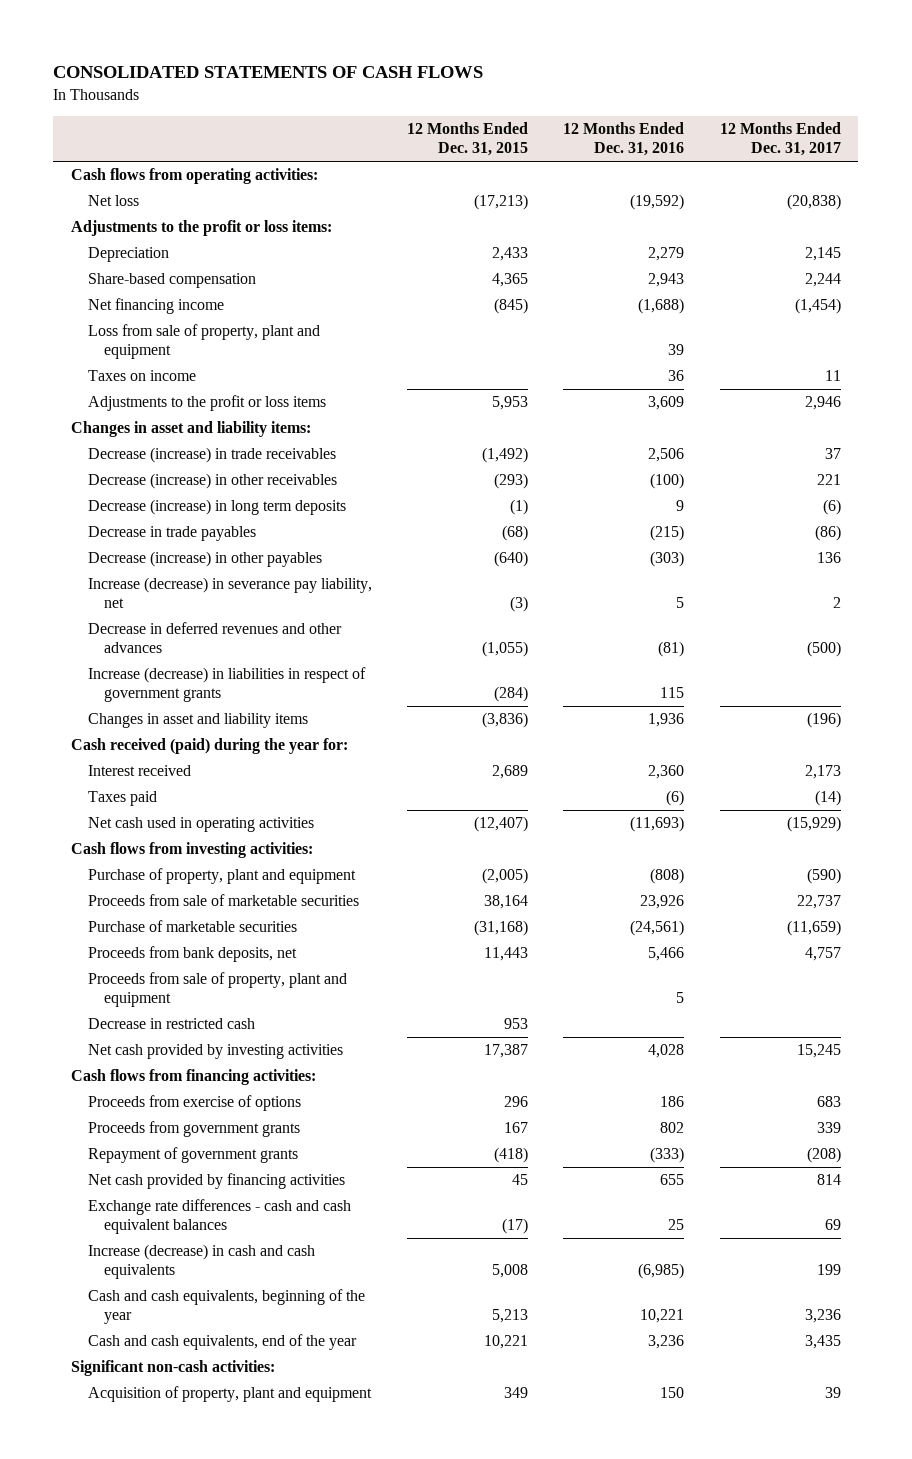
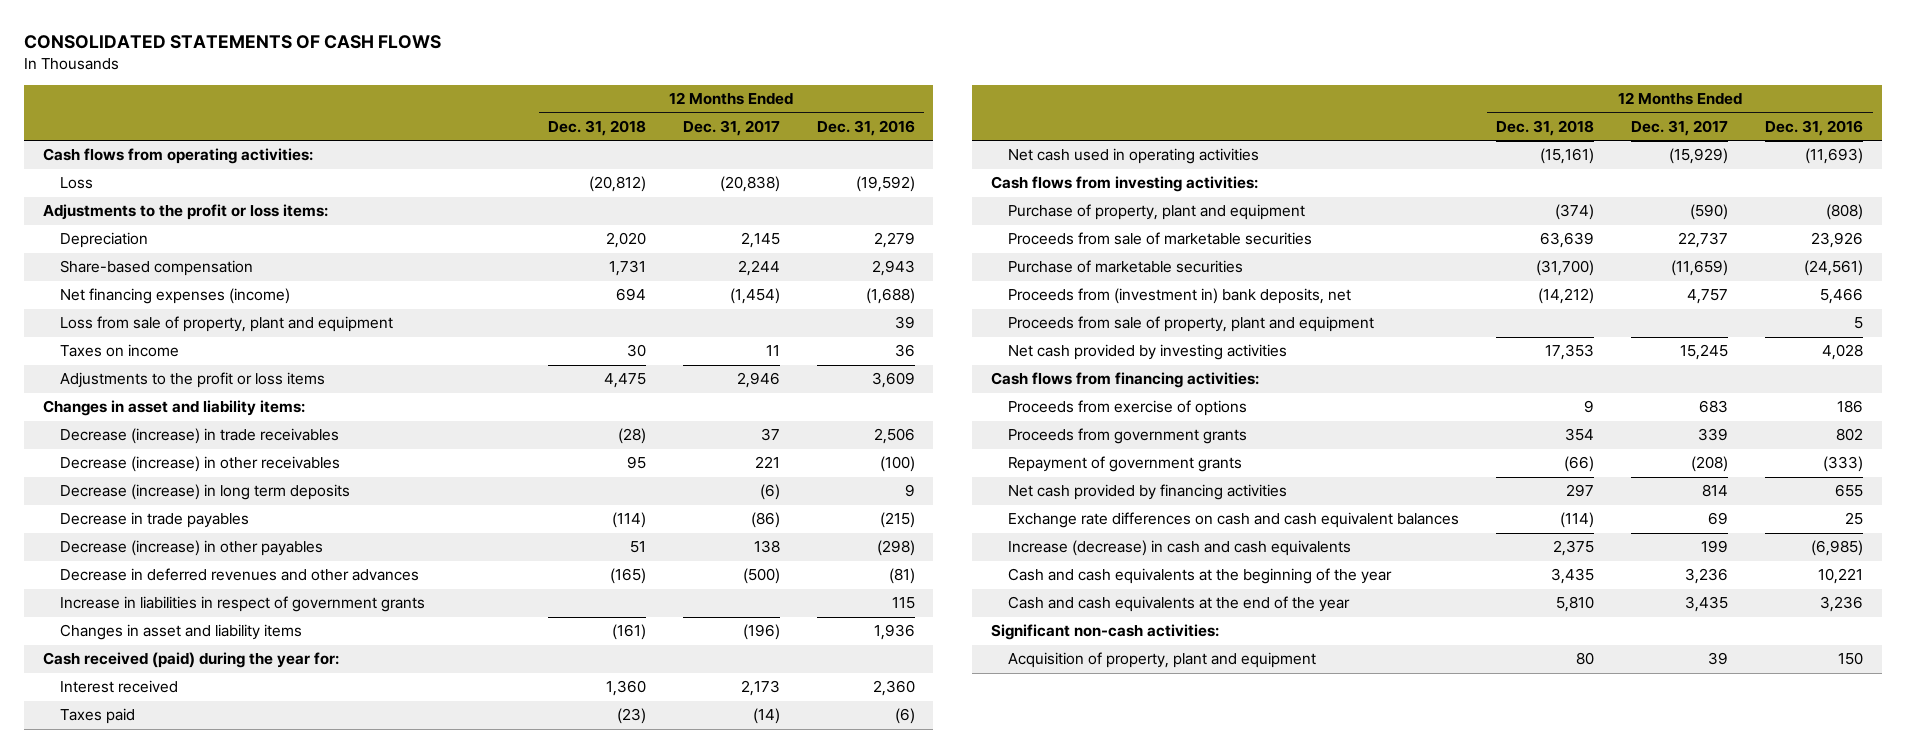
[406,122,528,157] 12 Months Ended Dec. 31, 2015 -> none
none -> [547,120,646,137] Dec. 31, 2018
[87,195,139,207] Net loss -> [59,177,93,190] Loss
[87,298,224,315] Net financing income -> [59,288,290,305] Net financing expenses (income)
[87,577,372,609] Increase (decrease) in severance pay liability, net -> none
[650,551,685,568] (303) -> [876,540,915,557] (298)
[816,552,841,564] 136 -> [753,540,780,554] 138
[87,667,366,703] Increase (decrease) in liabilities in respect of government grants -> [59,596,425,613] Increase in liabilities in respect of government grants
[87,946,297,963] Proceeds from bank deposits, net -> [1008,288,1352,305] Proceeds from (investment in) bank deposits, net
[87,1018,255,1030] Decrease in restricted cash -> none
[87,1199,351,1235] Exchange rate differences - cash and cash equivalent balances -> [1008,512,1460,529] Exchange rate differences on cash and cash equivalent balances
[87,1289,365,1325] Cash and cash equivalents, beginning of the year -> [1008,568,1393,585] Cash and cash equivalents at the beginning of the year
[87,1334,357,1351] Cash and cash equivalents, end of the year -> [1008,596,1351,613] Cash and cash equivalents at the end of the year

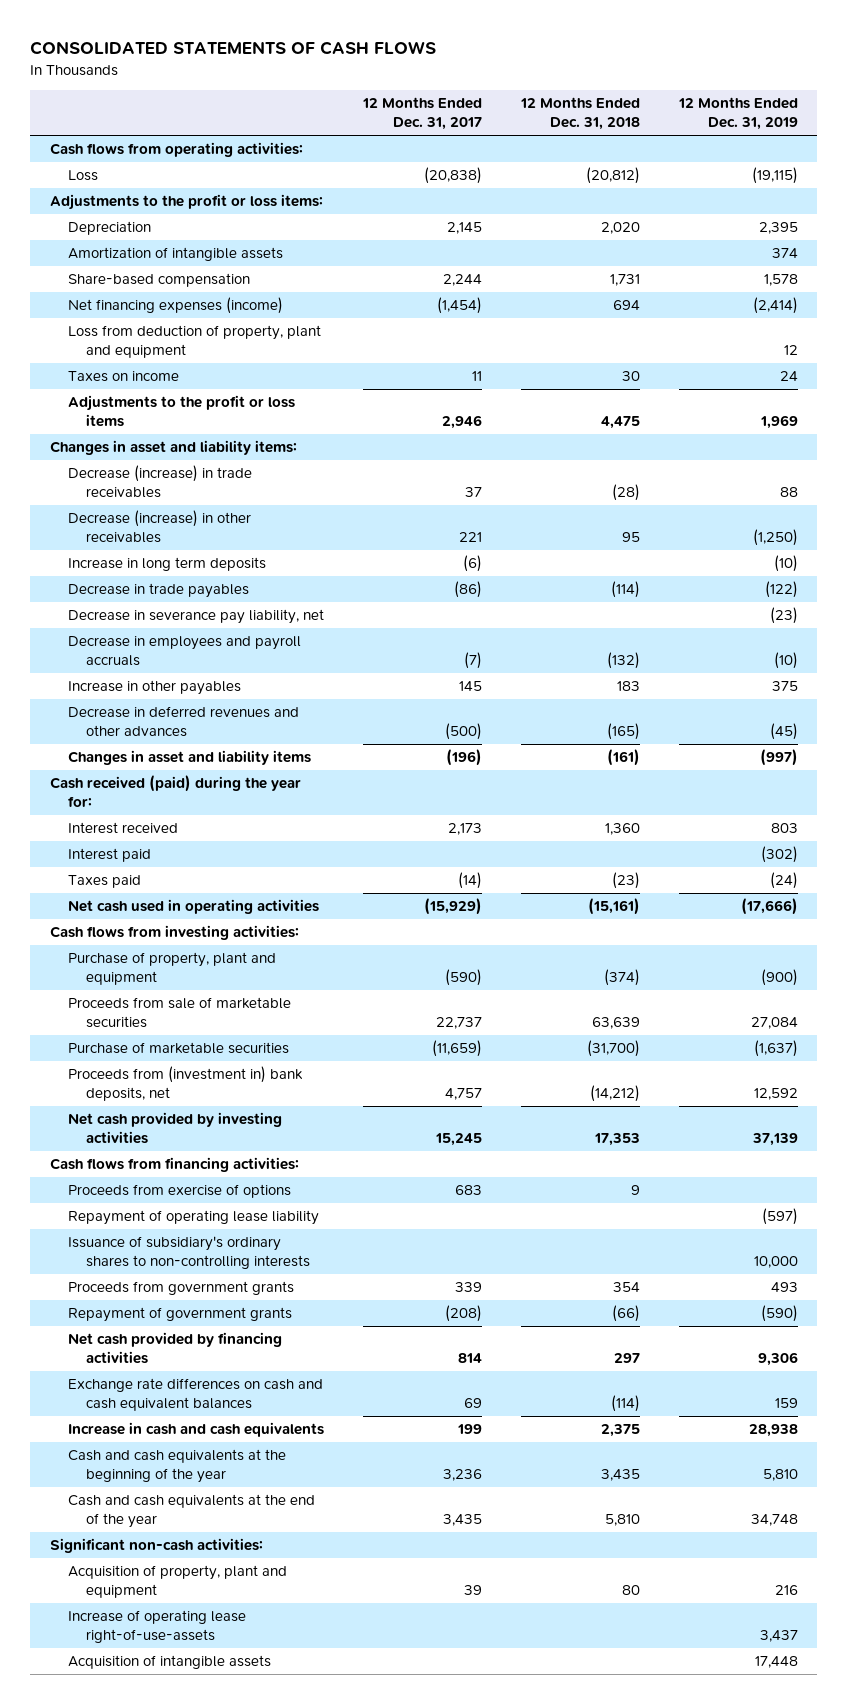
[816,120,915,137] Dec. 31, 2016 -> none
none -> [677,97,798,131] 12 Months Ended Dec. 31, 2019
none -> [67,247,283,262] Amortization of intangible assets
[59,316,393,333] Loss from sale of property, plant and equipment -> [67,325,321,359] Loss from deduction of property, plant and equipment
[59,484,350,501] Decrease (increase) in long term deposits -> [67,557,266,572] Increase in long term deposits
none -> [67,609,324,625] Decrease in severance pay liability, net
none -> [67,636,301,667] Decrease in employees and payroll accruals
[59,540,323,557] Decrease (increase) in other payables -> [67,680,241,696] Increase in other payables
[629,541,646,554] 51 -> [616,681,640,692] 183
[753,540,780,554] 138 -> [458,681,482,692] 145
[59,596,425,613] Increase in liabilities in respect of government grants -> none
none -> [67,848,151,863] Interest paid
[1008,316,1375,333] Proceeds from sale of property, plant and equipment -> none
none -> [67,1210,319,1226] Repayment of operating lease liability
none -> [67,1236,311,1270] Issuance of subsidiary's ordinary shares to non-controlling interests
[1008,540,1352,557] Increase (decrease) in cash and cash equivalents -> [67,1422,324,1438] Increase in cash and cash equivalents
none -> [67,1610,246,1644] Increase of operating lease right-of-use-assets
none -> [67,1655,271,1670] Acquisition of intangible assets

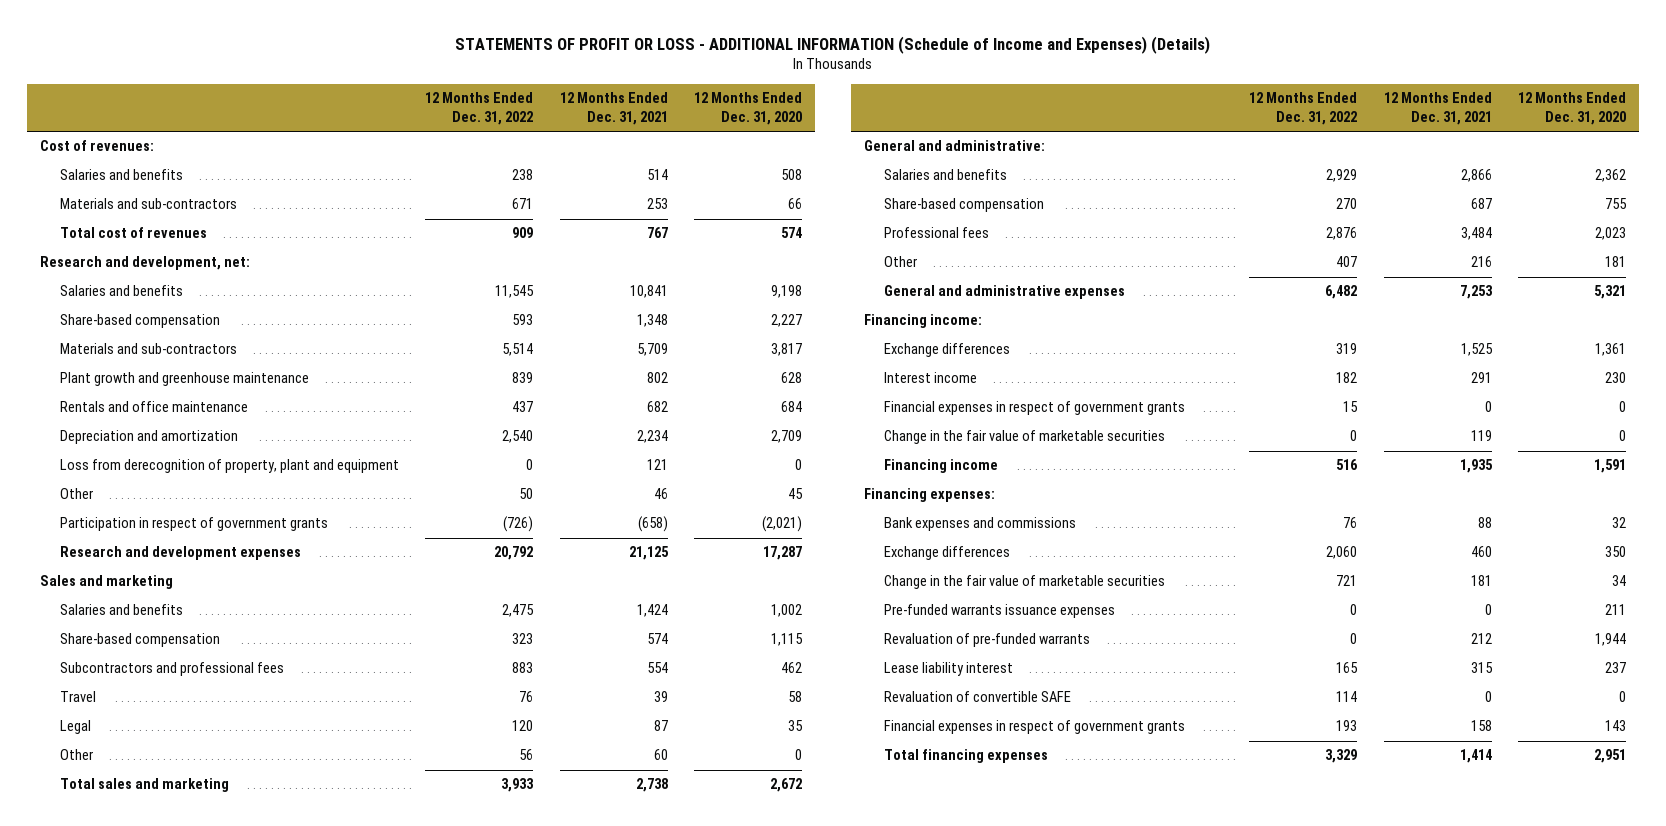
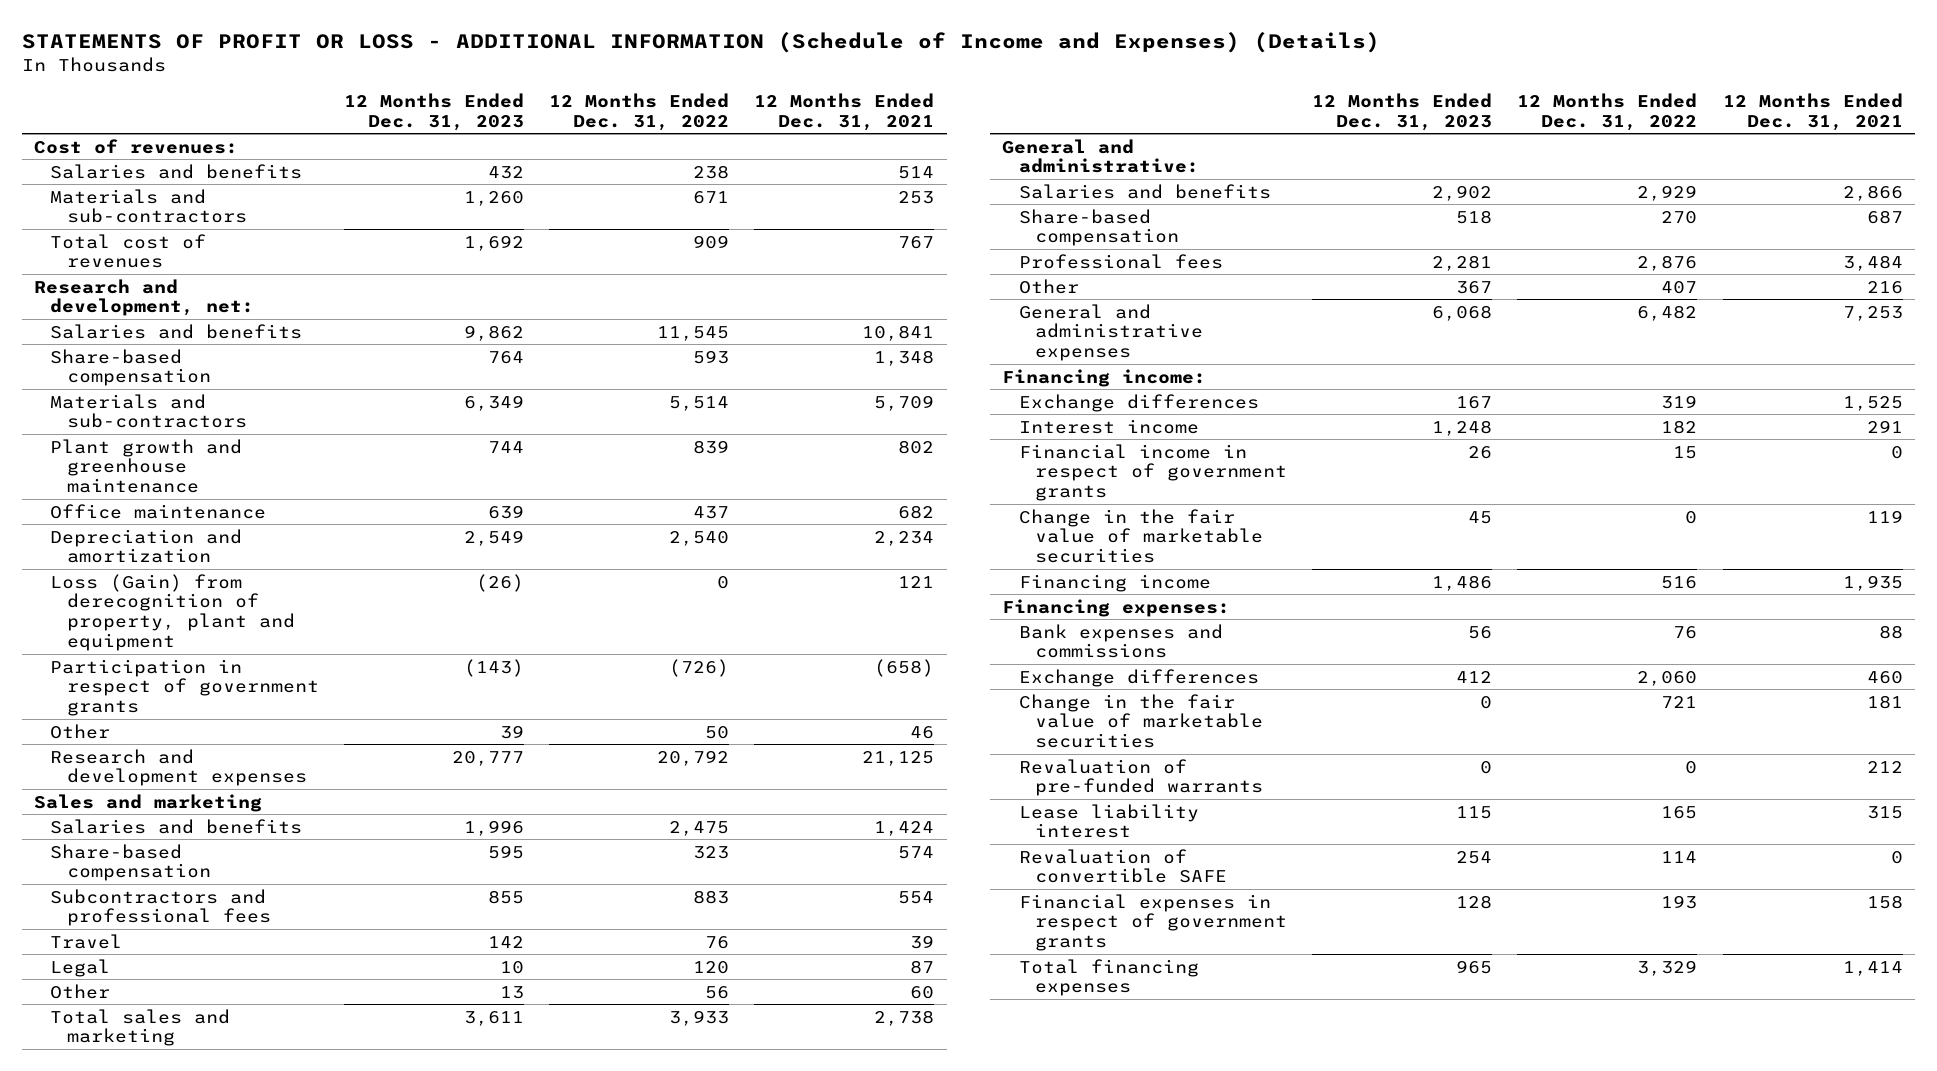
[693,92,802,126] 12 Months Ended Dec. 31, 2020 -> none
none -> [343,92,524,131] 12 Months Ended Dec. 31, 2023
[59,401,248,413] Rentals and office maintenance -> [50,503,267,519] Office maintenance
[59,459,399,474] Loss from derecognition of property, plant and equipment -> [50,573,295,651] Loss (Gain) from derecognition of property, plant and equipment
[59,488,93,500] Other -> [50,723,111,739] Other
[884,401,1186,416] Financial expenses in respect of government grants -> [1018,443,1287,502] Financial income in respect of government grants
[884,604,1116,619] Pre-funded warrants issuance expenses -> none

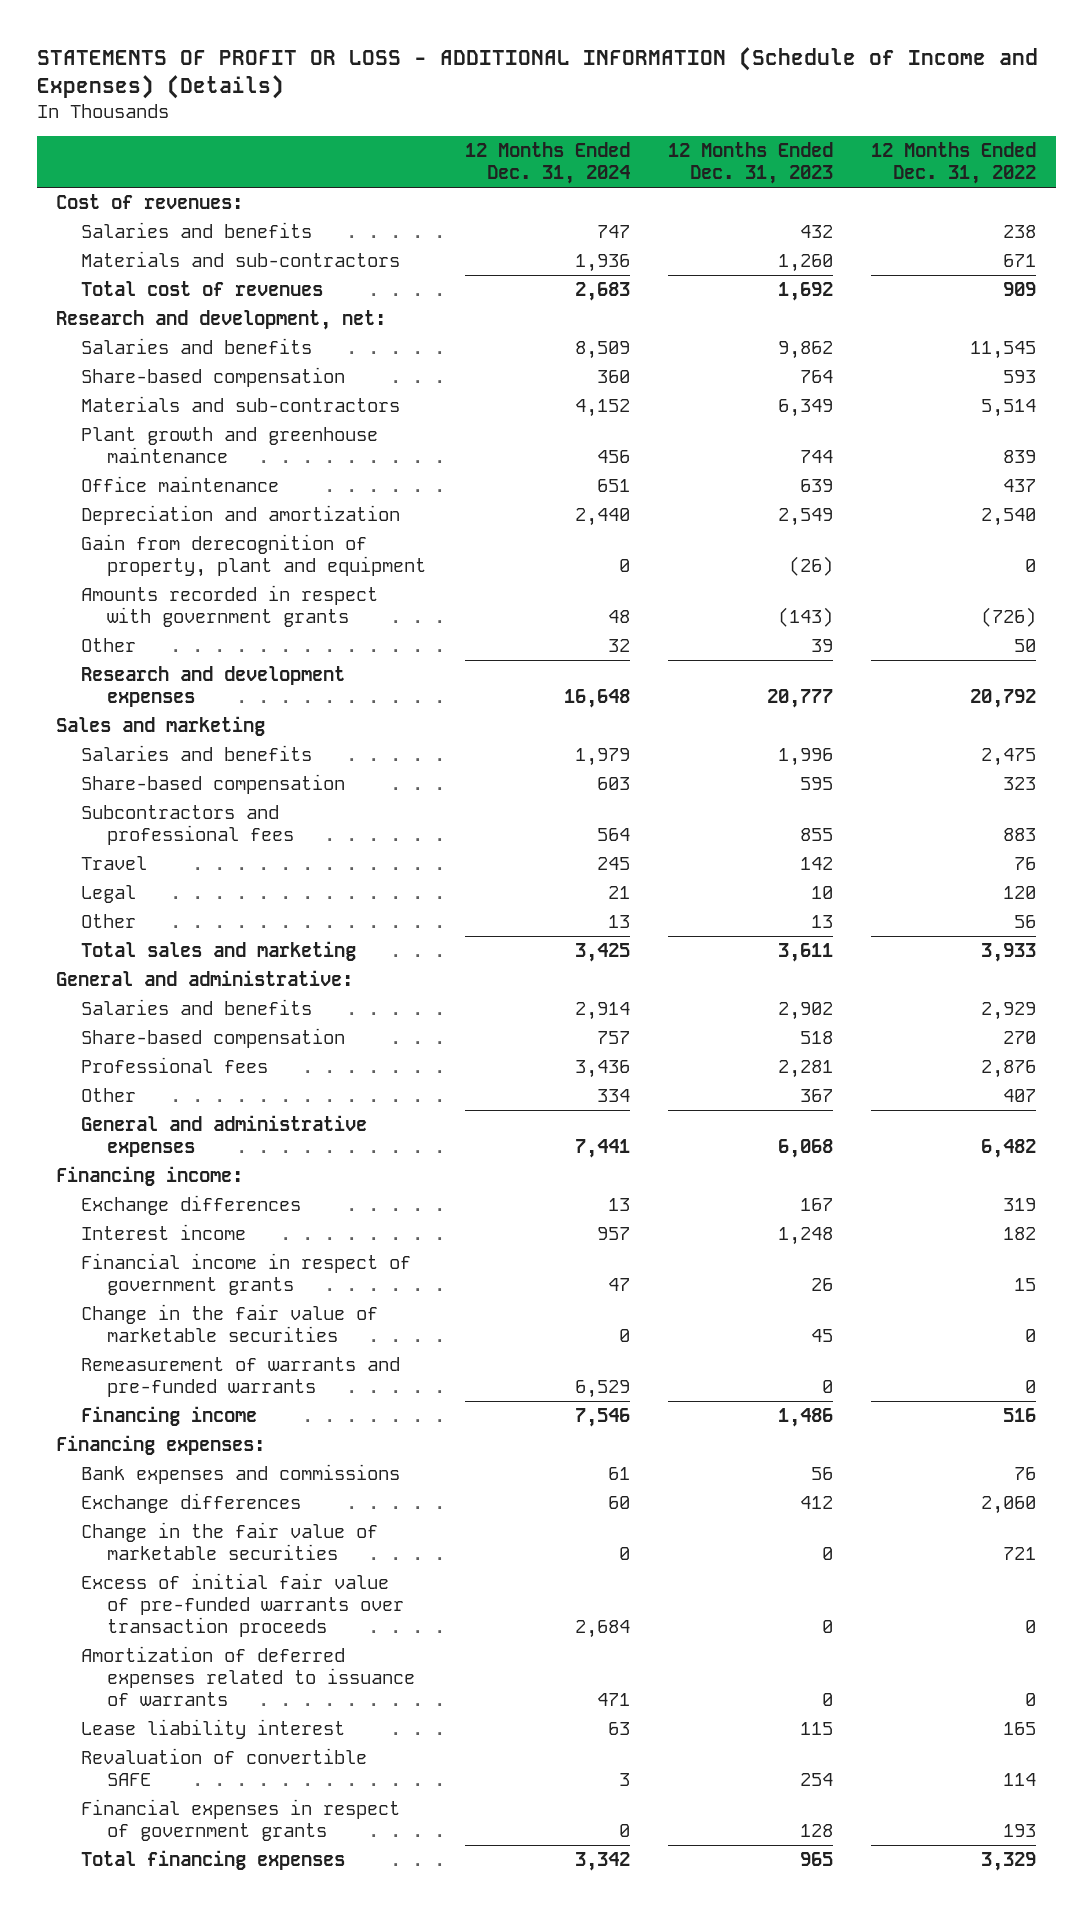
[754,92,935,131] 12 Months Ended Dec. 31, 2021 -> none
none -> [464,142,630,185] 12 Months Ended Dec. 31, 2024
[50,573,295,651] Loss (Gain) from derecognition of property, plant and equipment -> [81,534,427,577] Gain from derecognition of property, plant and equipment
[50,658,319,717] Participation in respect of government grants -> [81,585,379,627] Amounts recorded in respect with government grants
none -> [81,1357,401,1397] Remeasurement of warrants and pre-funded warrants
[1018,758,1263,797] Revaluation of pre-funded warrants -> none
none -> [81,1573,405,1637] Excess of initial fair value of pre-funded warrants over transaction proceeds
none -> [81,1646,416,1706] Amortization of deferred expenses related to issuance of warrants

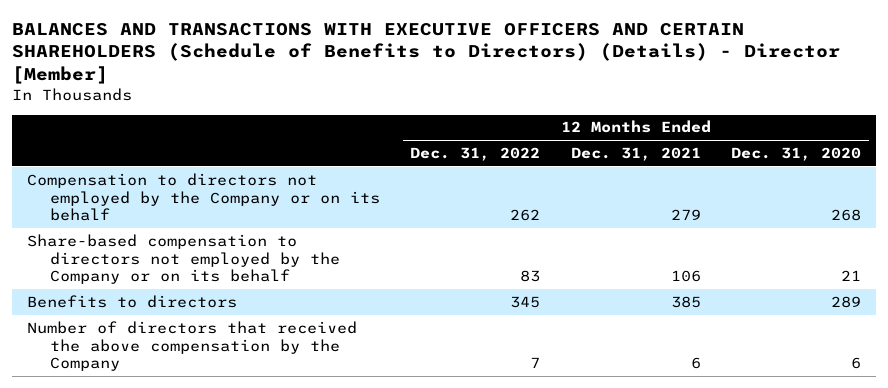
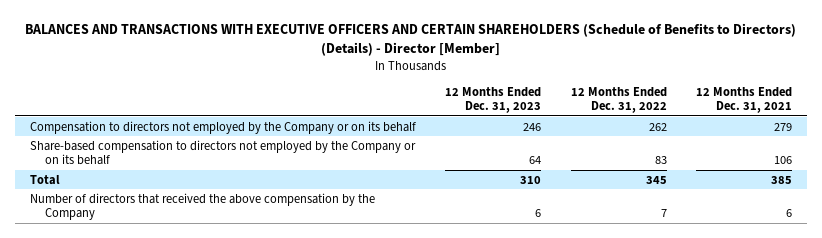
[730,147,861,162] Dec. 31, 2020 -> none
none -> [445,86,542,114] 12 Months Ended Dec. 31, 2023
[27,294,238,308] Benefits to directors -> [29,174,60,185] Total

